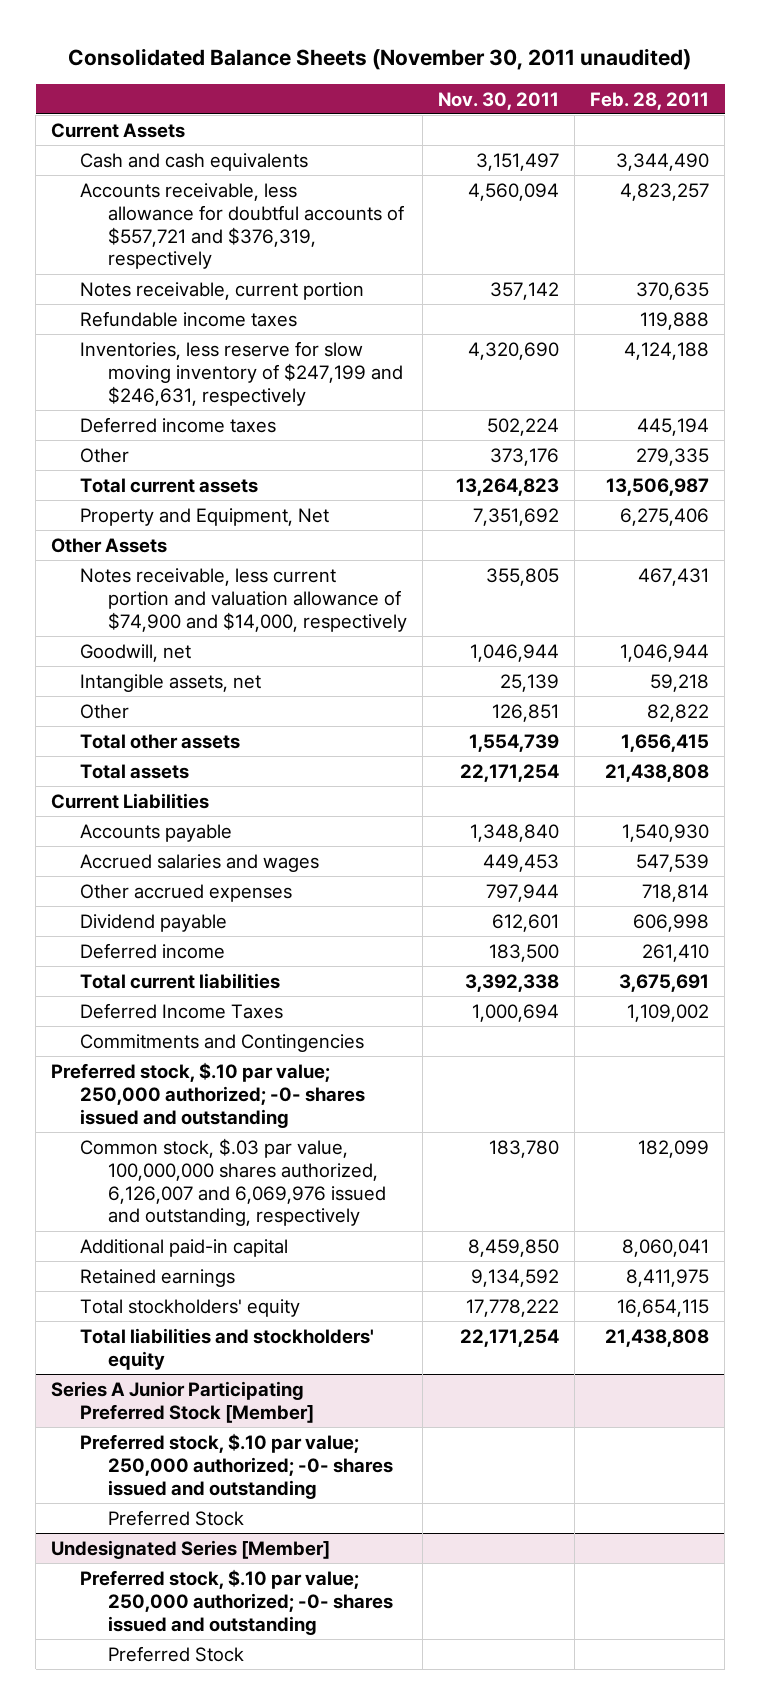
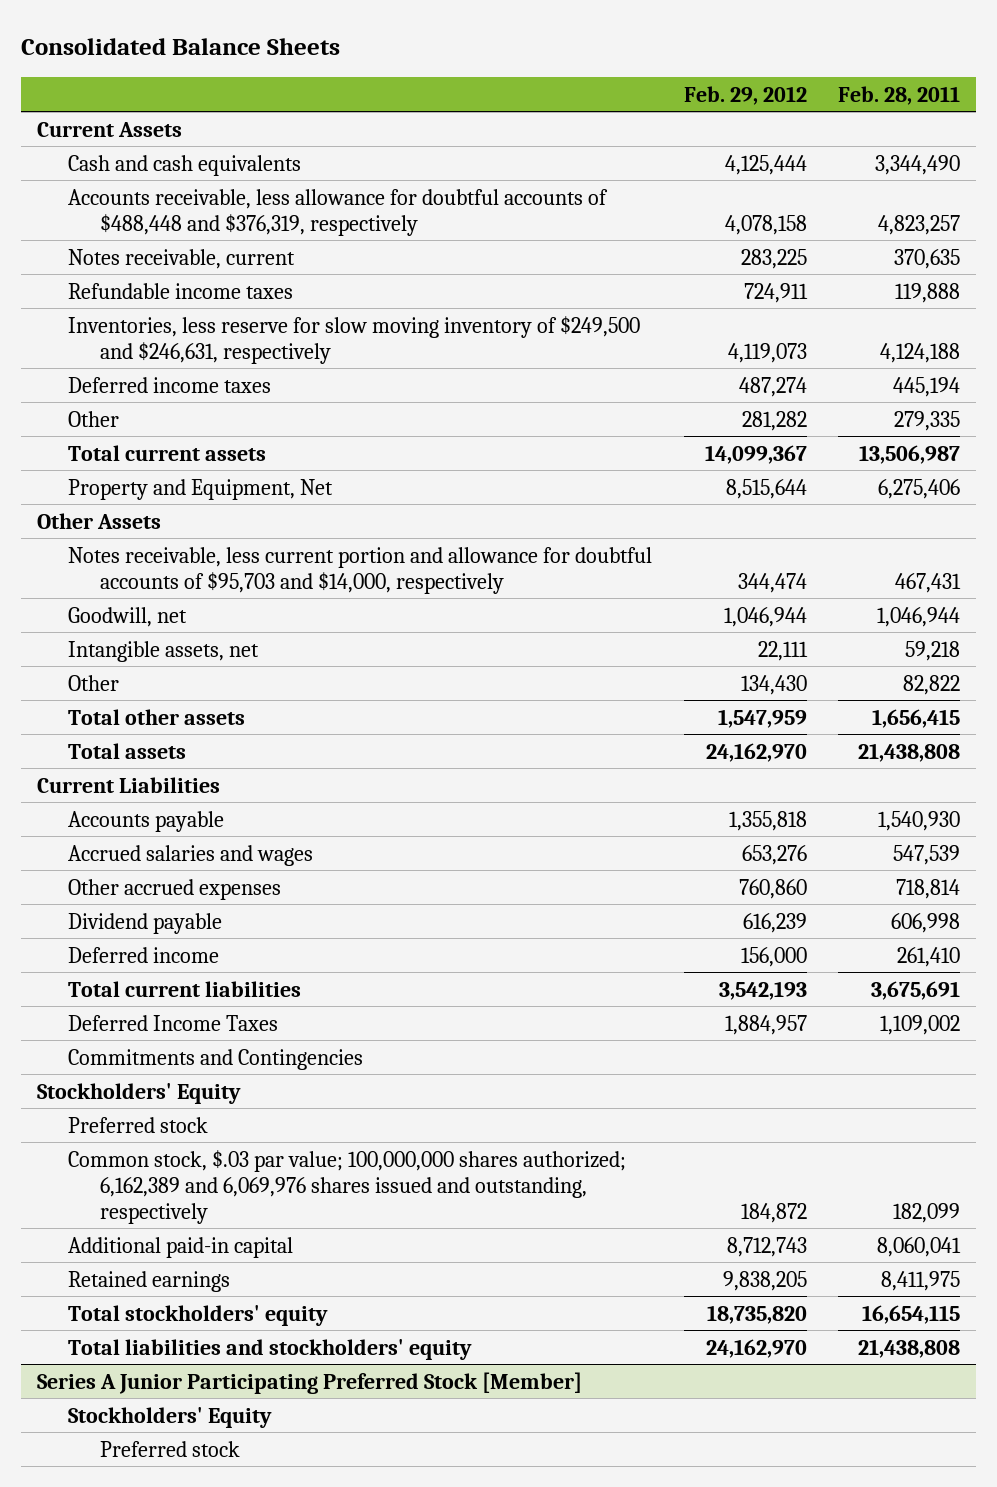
[68,48,692,71] Consolidated Balance Sheets (November 30, 2011 unaudited) -> [21,38,341,56] Consolidated Balance Sheets
[437,91,559,110] Nov. 30, 2011 -> none
none -> [683,85,807,105] Feb. 29, 2012
[79,182,404,270] Accounts receivable, less allowance for doubtful accounts of $557,721 and $376,319, respectively -> [68,188,609,236] Accounts receivable, less allowance for doubtful accounts of $488,448 and $376,319, respectively
[79,281,364,300] Notes receivable, current portion -> [68,248,296,269] Notes receivable, current
[79,340,403,406] Inventories, less reserve for slow moving inventory of $247,199 and $246,631, respectively -> [68,315,641,364] Inventories, less reserve for slow moving inventory of $249,500 and $246,631, respectively
[79,567,407,632] Notes receivable, less current portion and valuation allowance of $74,900 and $14,000, respectively -> [68,546,653,594] Notes receivable, less current portion and allowance for doubtful accounts of $95,703 and $14,000, respectively
[51,1061,365,1128] Preferred stock, $.10 par value; 250,000 authorized; -0- shares issued and outstanding -> none
none -> [36,1082,241,1104] Stockholders' Equity
none -> [68,1116,209,1133] Preferred stock
[79,1137,386,1227] Common stock, $.03 par value, 100,000,000 shares authorized, 6,126,007 and 6,069,976 issued and outstanding, respectively -> [68,1149,627,1224] Common stock, $.03 par value; 100,000,000 shares authorized; 6,162,389 and 6,069,976 shares issued and outstanding, respectively
[79,1432,393,1499] Preferred stock, $.10 par value; 250,000 authorized; -0- shares issued and outstanding -> none
[51,1539,331,1559] Undesignated Series [Member] -> none
[79,1568,393,1635] Preferred stock, $.10 par value; 250,000 authorized; -0- shares issued and outstanding -> none
[107,1645,244,1662] Preferred Stock -> none
none -> [68,1406,273,1428] Stockholders' Equity
[107,1509,244,1526] Preferred Stock -> [99,1440,240,1457] Preferred stock

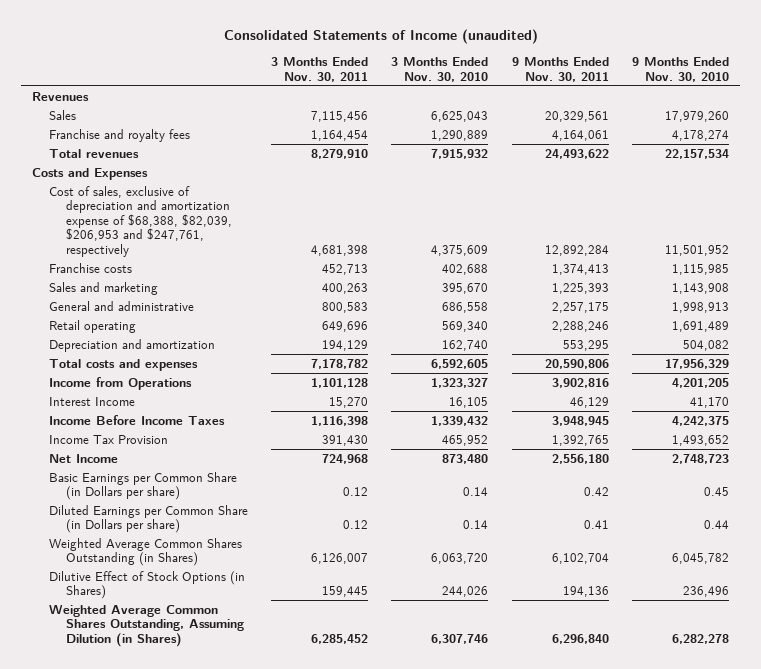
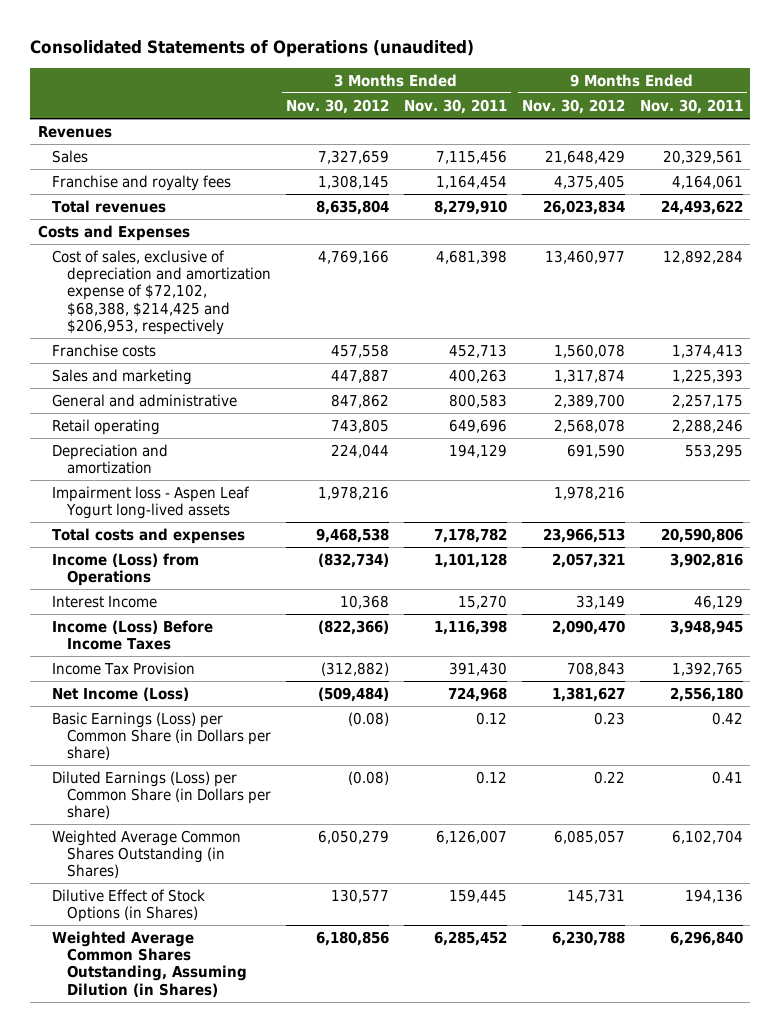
[223,28,538,44] Consolidated Statements of Income (unaudited) -> [30,40,475,58] Consolidated Statements of Operations (unaudited)
[391,56,489,82] 3 Months Ended Nov. 30, 2010 -> none
[631,56,729,82] 9 Months Ended Nov. 30, 2010 -> none
none -> [285,98,389,114] Nov. 30, 2012
none -> [521,98,625,114] Nov. 30, 2012
[48,185,232,258] Cost of sales, exclusive of depreciation and amortization expense of $68,388, $82,039, $206,953 and $247,761, respectively -> [52,249,271,335] Cost of sales, exclusive of depreciation and amortization expense of $72,102, $68,388, $214,425 and $206,953, respectively
none -> [52,485,251,520] Impairment loss - Aspen Leaf Yogurt long-lived assets
[48,376,192,390] Income from Operations -> [52,552,200,587] Income (Loss) from Operations
[48,414,225,425] Income Before Income Taxes -> [52,619,214,651] Income (Loss) Before Income Taxes
[48,453,118,463] Net Income -> [52,686,190,701] Net Income (Loss)
[48,471,237,501] Basic Earnings per Common Share (in Dollars per share) -> [52,711,271,761] Basic Earnings (Loss) per Common Share (in Dollars per share)
[48,504,248,534] Diluted Earnings per Common Share (in Dollars per share) -> [52,770,271,820] Diluted Earnings (Loss) per Common Share (in Dollars per share)

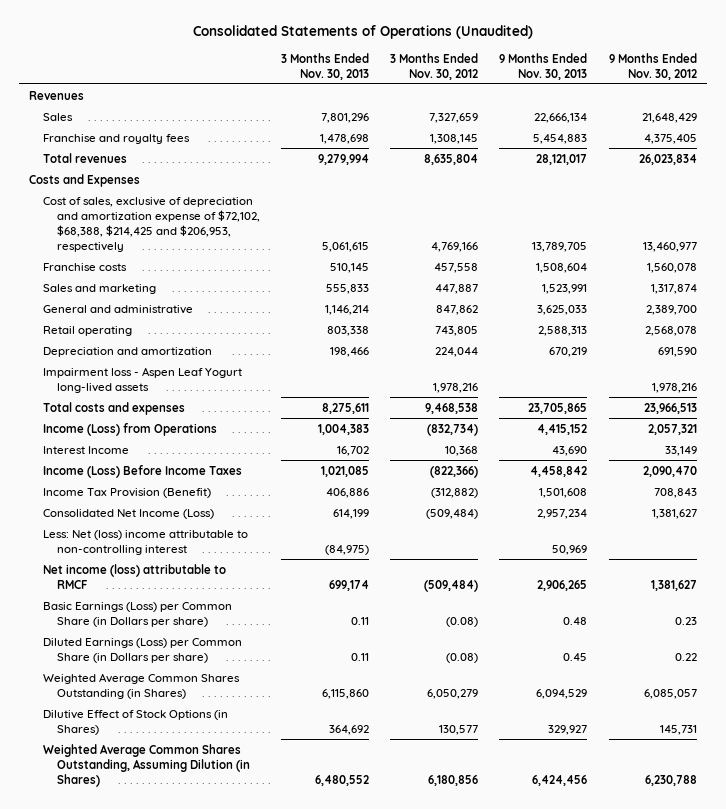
[30,40,475,58] Consolidated Statements of Operations (unaudited) -> [192,25,533,40] Consolidated Statements of Operations (Unaudited)
[403,98,507,114] Nov. 30, 2011 -> none
[639,98,743,114] Nov. 30, 2011 -> none
none -> [281,52,370,80] 3 Months Ended Nov. 30, 2013
none -> [499,52,588,80] 9 Months Ended Nov. 30, 2013
[52,661,196,675] Income Tax Provision -> [43,487,212,498] Income Tax Provision (Benefit)
none -> [43,508,215,519] Consolidated Net Income (Loss)
none -> [43,529,249,555] Less: Net (loss) income attributable to non-controlling interest
[52,686,190,701] Net Income (Loss) -> [43,563,227,589] Net income (loss) attributable to RMCF

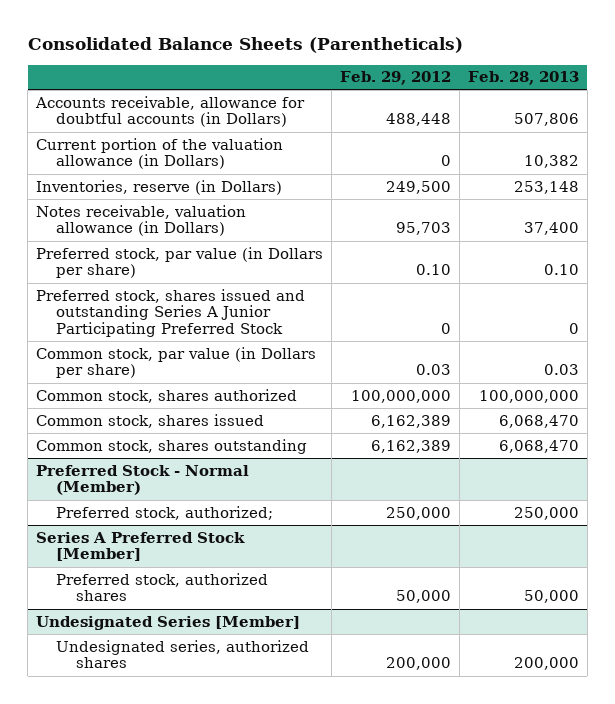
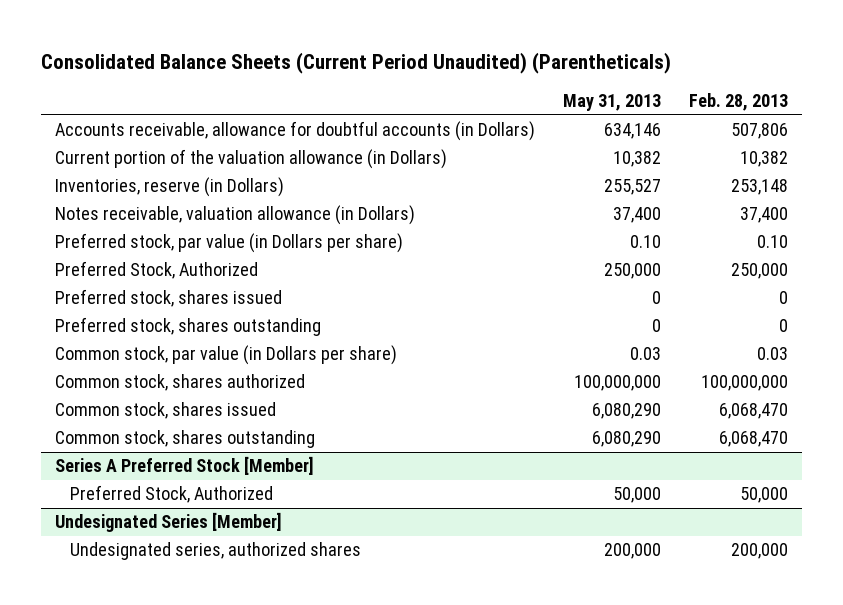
[27,37,463,54] Consolidated Balance Sheets (Parentheticals) -> [40,51,671,74] Consolidated Balance Sheets (Current Period Unaudited) (Parentheticals)
[340,71,452,86] Feb. 29, 2012 -> none
none -> [562,94,661,112] May 31, 2013
none -> [54,261,258,280] Preferred Stock, Authorized
[36,288,306,337] Preferred stock, shares issued and outstanding Series A Junior Participating Preferred Stock -> [54,289,282,308] Preferred stock, shares issued
none -> [54,317,321,337] Preferred stock, shares outstanding
[36,464,250,496] Preferred Stock - Normal (Member) -> none
[56,505,274,520] Preferred stock, authorized; -> none
[56,572,269,602] Preferred stock, authorized shares -> [69,485,273,504] Preferred Stock, Authorized

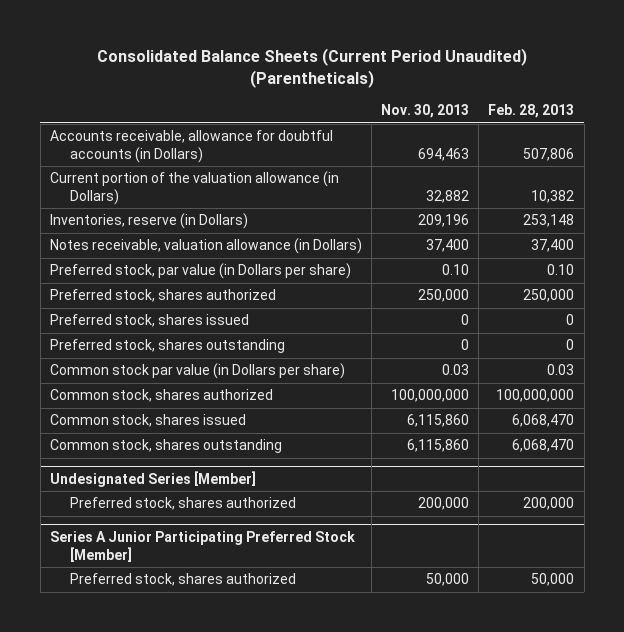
[562,94,661,112] May 31, 2013 -> none
none -> [381,104,470,119] Nov. 30, 2013
[54,261,258,280] Preferred Stock, Authorized -> [49,289,276,303] Preferred stock, shares authorized
[54,345,397,366] Common stock, par value (in Dollars per share) -> [49,363,345,380] Common stock par value (in Dollars per share)
[54,456,314,476] Series A Preferred Stock [Member] -> none
[69,485,273,504] Preferred Stock, Authorized -> none
[69,542,361,561] Undesignated series, authorized shares -> none
none -> [70,497,297,511] Preferred stock, shares authorized
none -> [49,531,355,562] Series A Junior Participating Preferred Stock [Member]
none -> [70,573,297,587] Preferred stock, shares authorized

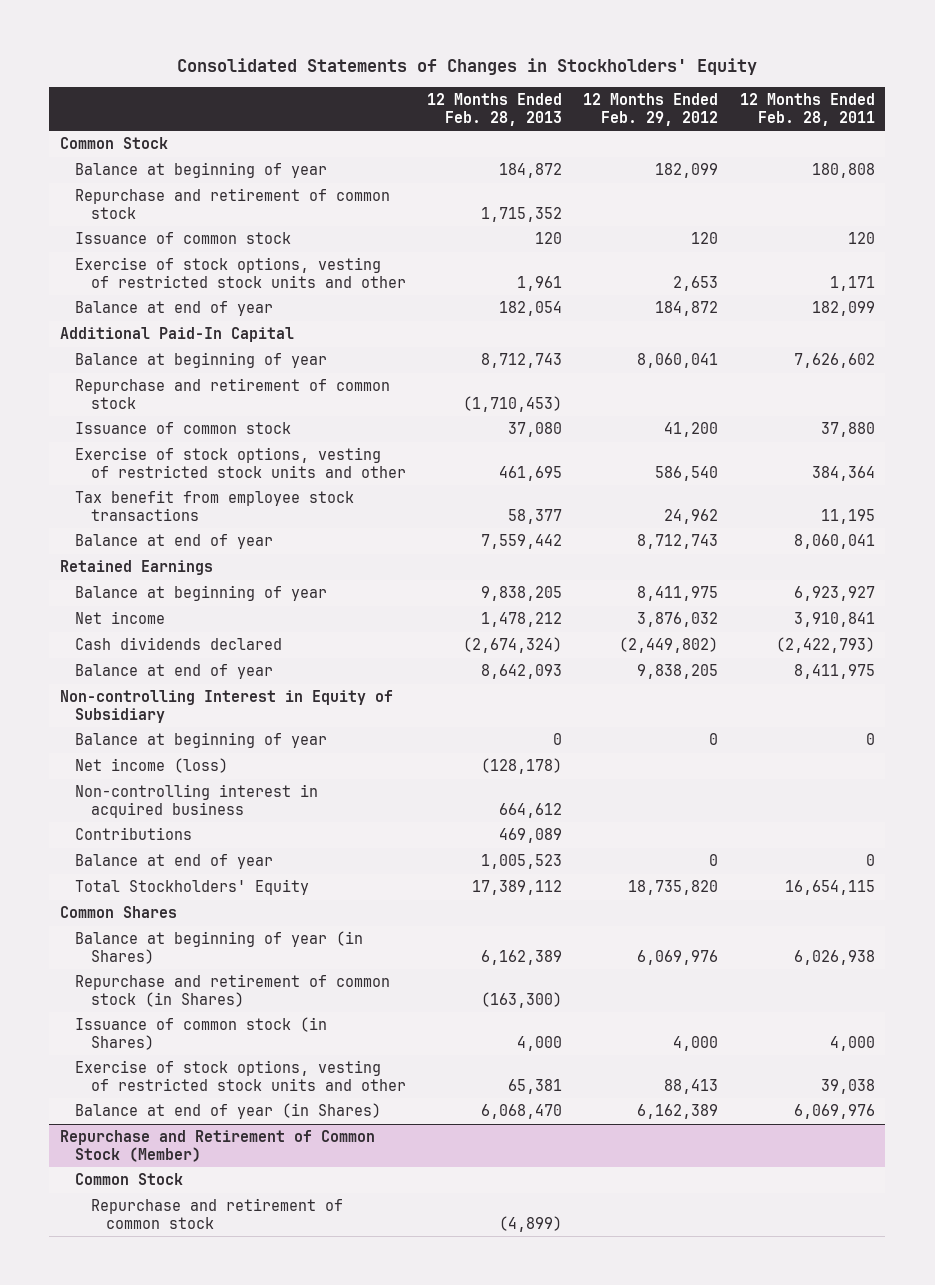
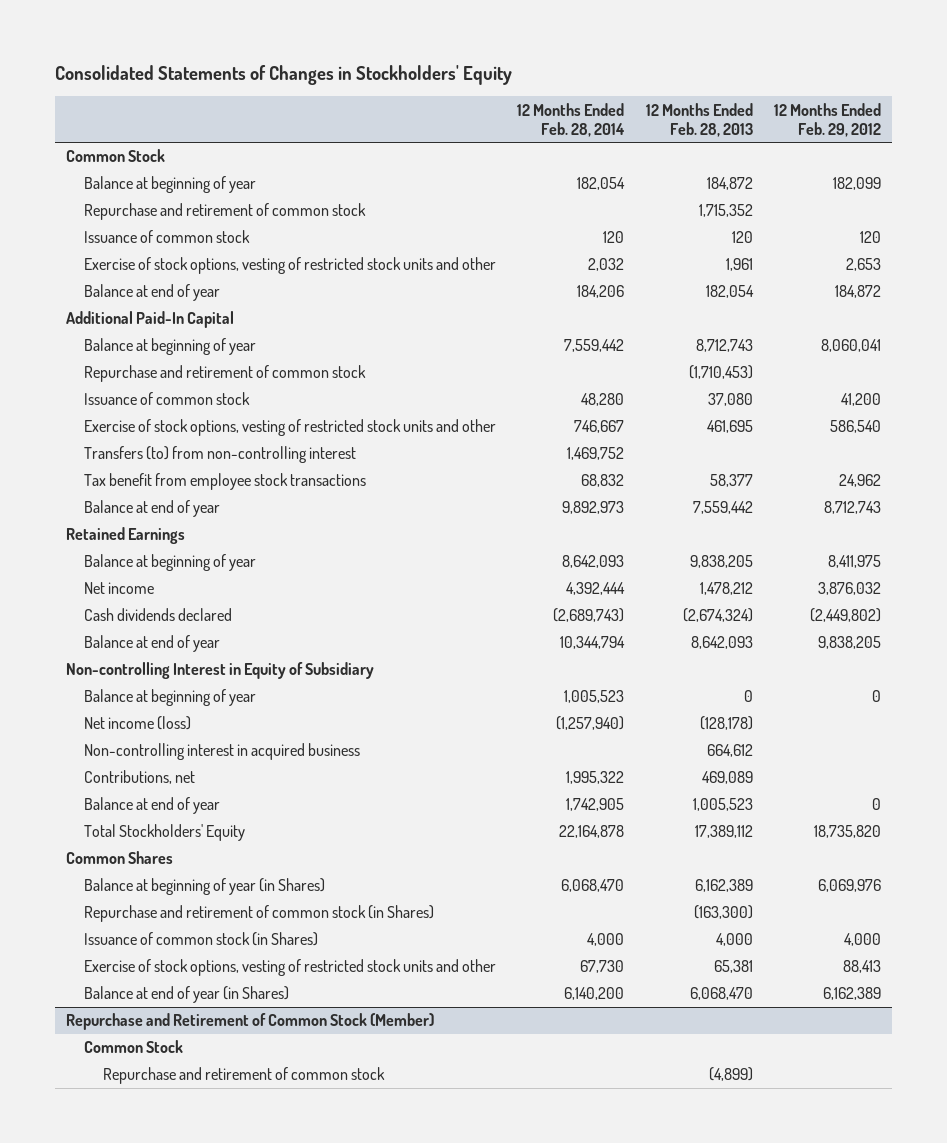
[739,93,875,126] 12 Months Ended Feb. 28, 2011 -> none
none -> [517,102,626,137] 12 Months Ended Feb. 28, 2014
none -> [84,446,357,464] Transfers (to) from non-controlling interest
[75,827,193,841] Contributions -> [84,770,196,785] Contributions, net

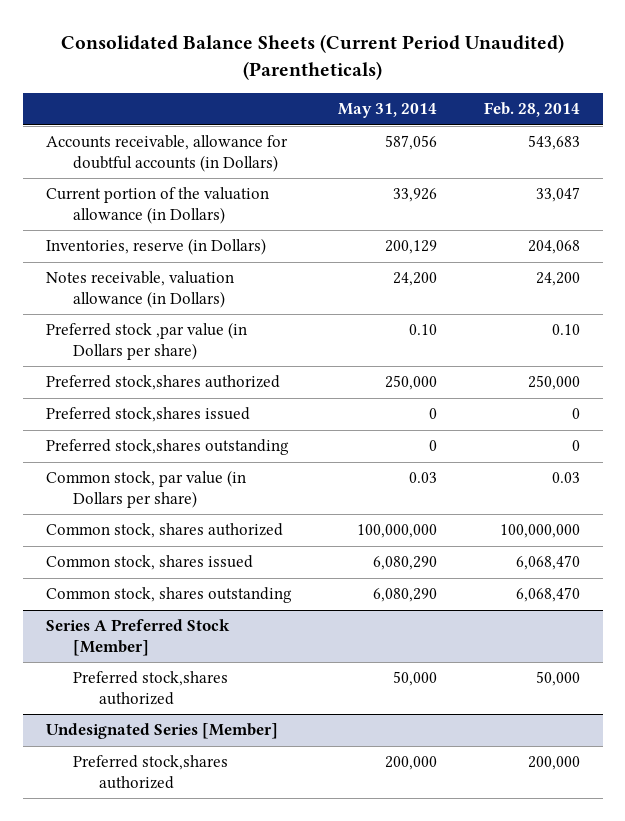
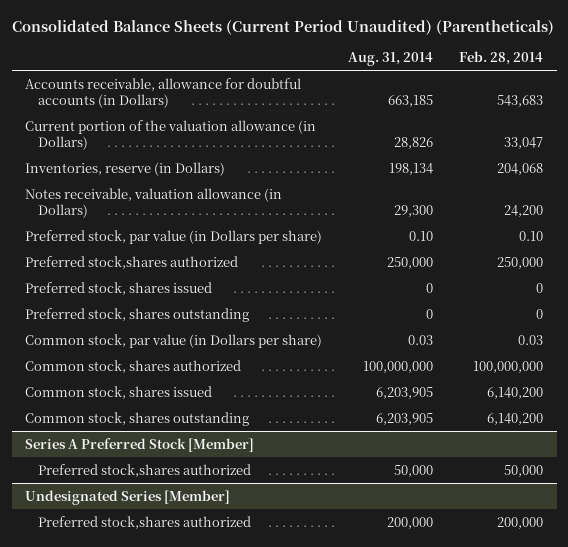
[338,103,438,119] May 31, 2014 -> none
none -> [348,52,434,67] Aug. 31, 2014
[45,322,247,360] Preferred stock ,par value (in Dollars per share) -> [24,229,322,244] Preferred stock, par value (in Dollars per share)
[45,407,250,423] Preferred stock,shares issued -> [24,281,212,295] Preferred stock, shares issued
[45,439,289,456] Preferred stock,shares outstanding -> [24,307,249,322] Preferred stock, shares outstanding
[515,555,580,571] 6,068,470 -> [487,386,544,399] 6,140,200
[515,587,580,603] 6,068,470 -> [487,412,544,425] 6,140,200

